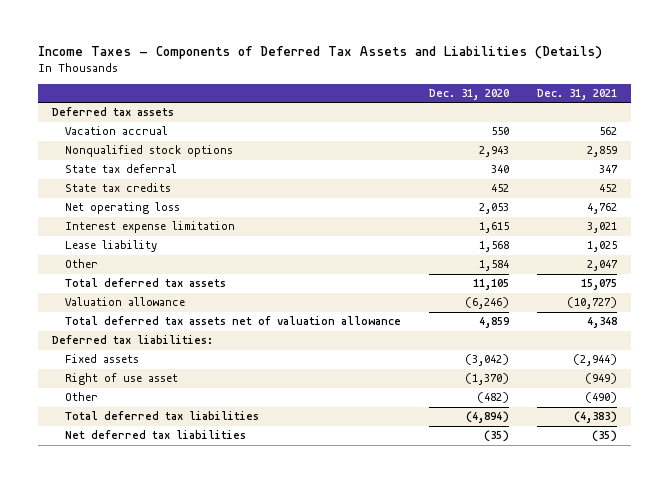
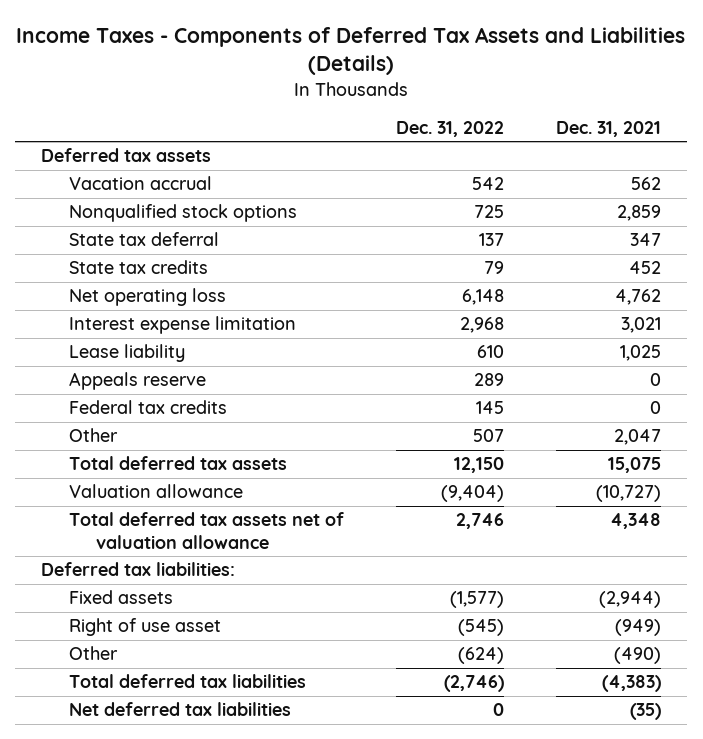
[429,89,510,101] Dec. 31, 2020 -> none
none -> [396,120,505,137] Dec. 31, 2022
none -> [68,372,206,391] Appeals reserve
none -> [68,400,227,415] Federal tax credits

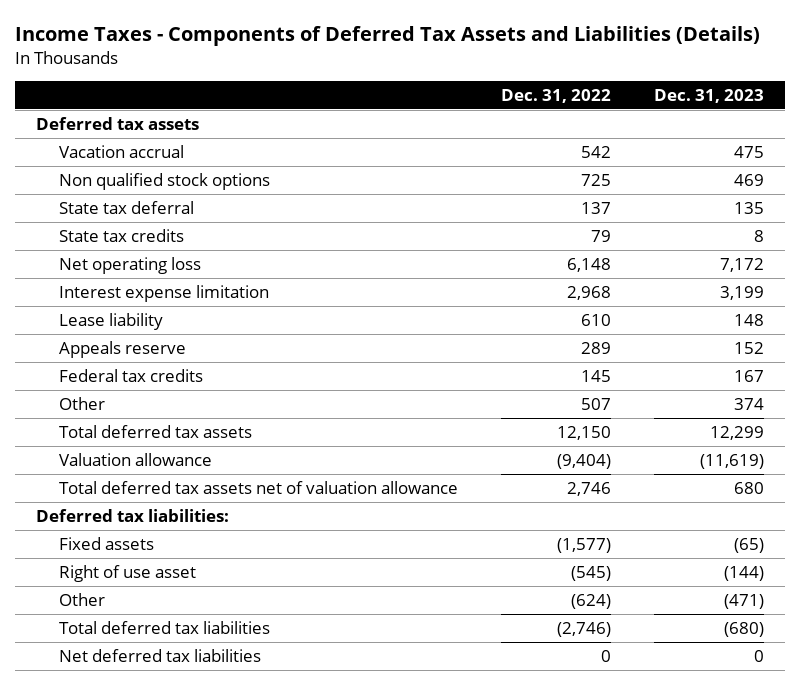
[556,120,662,137] Dec. 31, 2021 -> none
none -> [654,88,765,103] Dec. 31, 2023
[68,204,297,223] Nonqualified stock options -> [59,173,271,191] Non qualified stock options

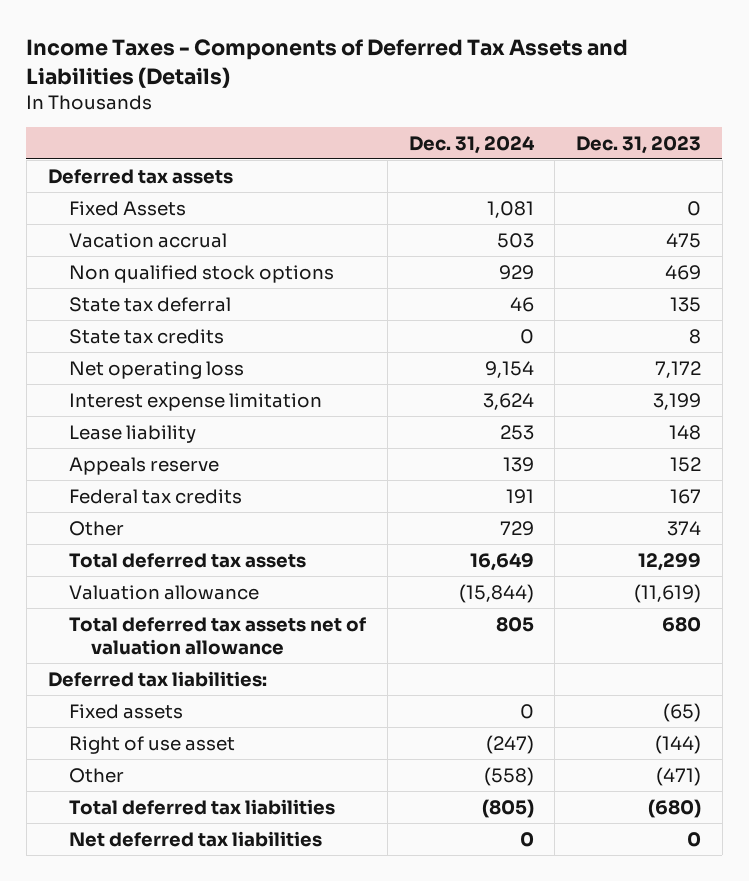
[501,88,612,103] Dec. 31, 2022 -> none
none -> [408,135,535,154] Dec. 31, 2024
none -> [69,200,187,216] Fixed Assets

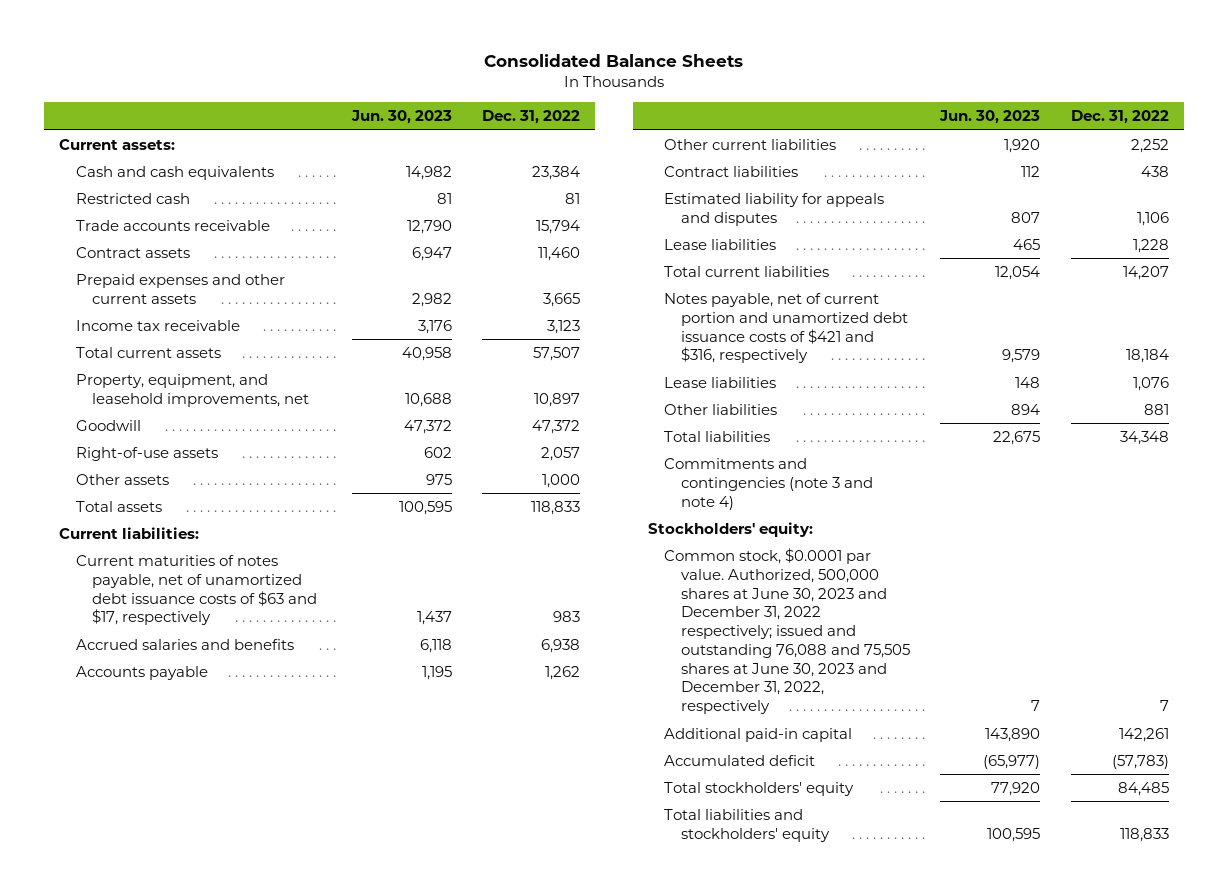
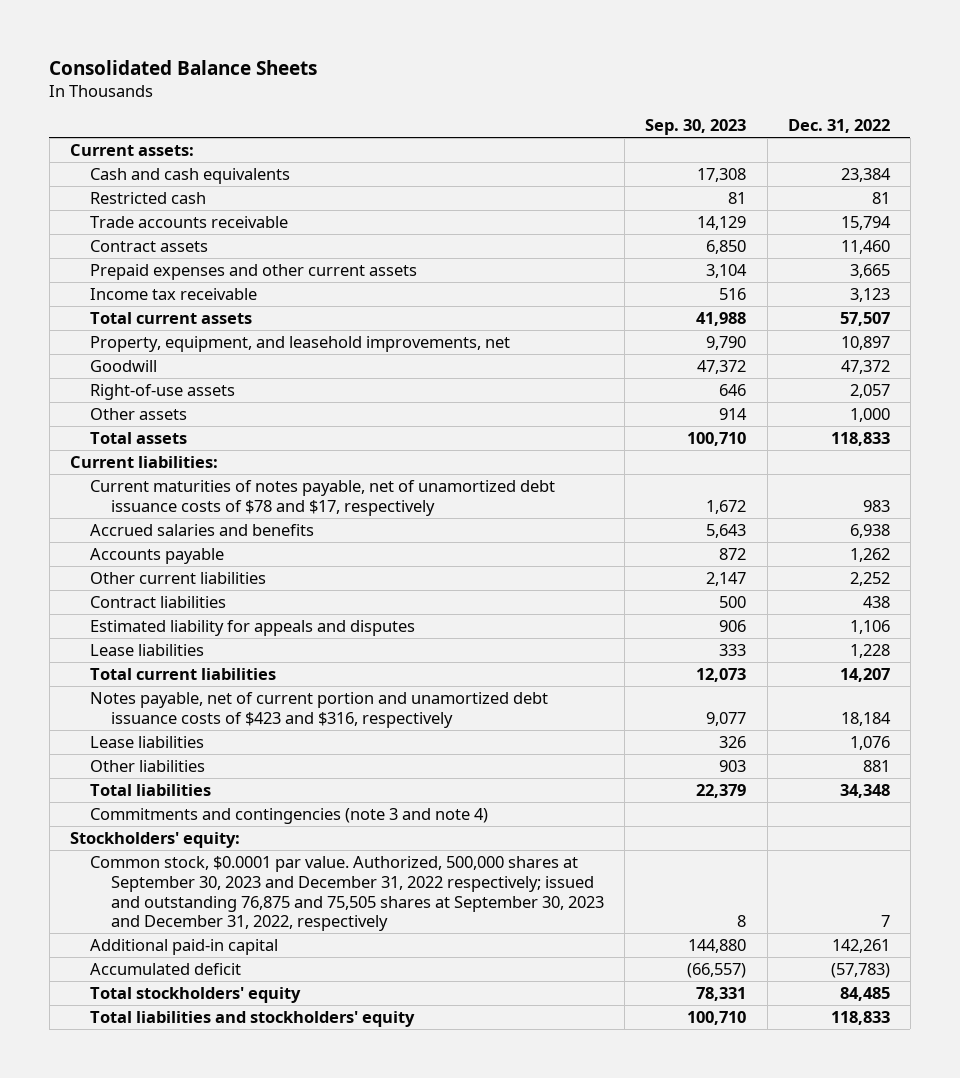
[350,110,452,125] Jun. 30, 2023 -> none
none -> [645,119,747,136] Sep. 30, 2023
[75,554,317,626] Current maturities of notes payable, net of unamortized debt issuance costs of $63 and $17, respectively -> [90,479,556,516] Current maturities of notes payable, net of unamortized debt issuance costs of $78 and $17, respectively
[664,292,908,364] Notes payable, net of current portion and unamortized debt issuance costs of $421 and $316, respectively -> [90,691,549,728] Notes payable, net of current portion and unamortized debt issuance costs of $423 and $316, respectively
[664,547,910,715] Common stock, $0.0001 par value. Authorized, 500,000 shares at June 30, 2023 and December 31, 2022 respectively; issued and outstanding 76,088 and 75,505 shares at June 30, 2023 and December 31, 2022, respectively -> [90,855,605,932] Common stock, $0.0001 par value. Authorized, 500,000 shares at September 30, 2023 and December 31, 2022 respectively; issued and outstanding 76,875 and 75,505 shares at September 30, 2023 and December 31, 2022, respectively

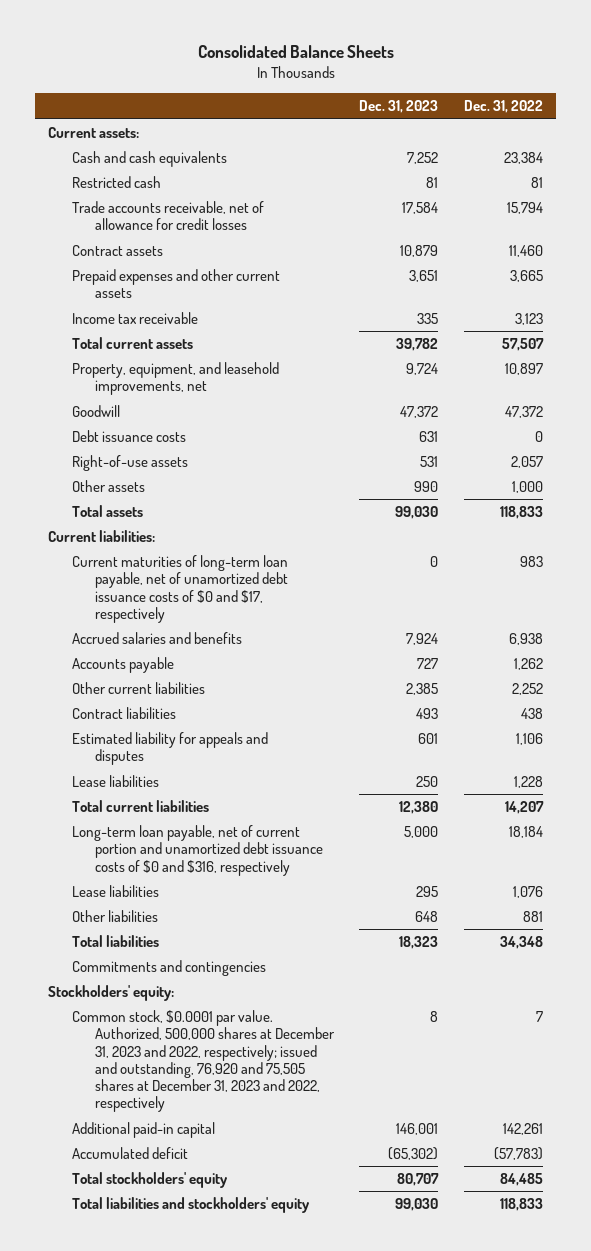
[645,119,747,136] Sep. 30, 2023 -> none
none -> [359,100,439,114] Dec. 31, 2023
[90,215,289,228] Trade accounts receivable -> [71,201,264,231] Trade accounts receivable, net of allowance for credit losses
none -> [71,430,186,443] Debt issuance costs
[90,479,556,516] Current maturities of notes payable, net of unamortized debt issuance costs of $78 and $17, respectively -> [71,555,289,623] Current maturities of long-term loan payable, net of unamortized debt issuance costs of $0 and $17, respectively
[90,691,549,728] Notes payable, net of current portion and unamortized debt issuance costs of $423 and $316, respectively -> [71,825,324,876] Long-term loan payable, net of current portion and unamortized debt issuance costs of $0 and $316, respectively
[90,807,489,824] Commitments and contingencies (note 3 and note 4) -> [71,960,266,977] Commitments and contingencies
[90,855,605,932] Common stock, $0.0001 par value. Authorized, 500,000 shares at September 30, 2023 and December 31, 2022 respectively; issued and outstanding 76,875 and 75,505 shares at September 30, 2023 and December 31, 2022, respectively -> [71,1010,336,1113] Common stock, $0.0001 par value. Authorized, 500,000 shares at December 31, 2023 and 2022, respectively; issued and outstanding, 76,920 and 75,505 shares at December 31, 2023 and 2022, respectively

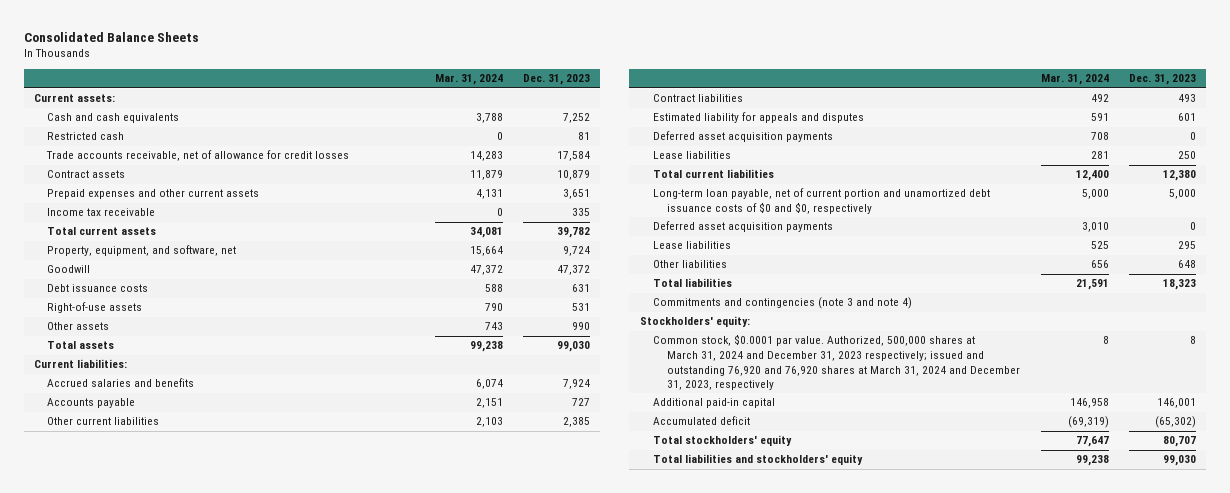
[463,100,543,114] Dec. 31, 2022 -> none
none -> [434,74,503,86] Mar. 31, 2024
[71,362,279,396] Property, equipment, and leasehold improvements, net -> [47,245,237,257] Property, equipment, and software, net
[71,555,289,623] Current maturities of long-term loan payable, net of unamortized debt issuance costs of $0 and $17, respectively -> none
none -> [653,131,834,143] Deferred asset acquisition payments
[71,825,324,876] Long-term loan payable, net of current portion and unamortized debt issuance costs of $0 and $316, respectively -> [653,188,991,215] Long-term loan payable, net of current portion and unamortized debt issuance costs of $0 and $0, respectively
none -> [653,221,834,233] Deferred asset acquisition payments
[71,960,266,977] Commitments and contingencies -> [653,297,913,310] Commitments and contingencies (note 3 and note 4)
[71,1010,336,1113] Common stock, $0.0001 par value. Authorized, 500,000 shares at December 31, 2023 and 2022, respectively; issued and outstanding, 76,920 and 75,505 shares at December 31, 2023 and 2022, respectively -> [653,334,1020,391] Common stock, $0.0001 par value. Authorized, 500,000 shares at March 31, 2024 and December 31, 2023 respectively; issued and outstanding 76,920 and 76,920 shares at March 31, 2024 and December 31, 2023, respectively

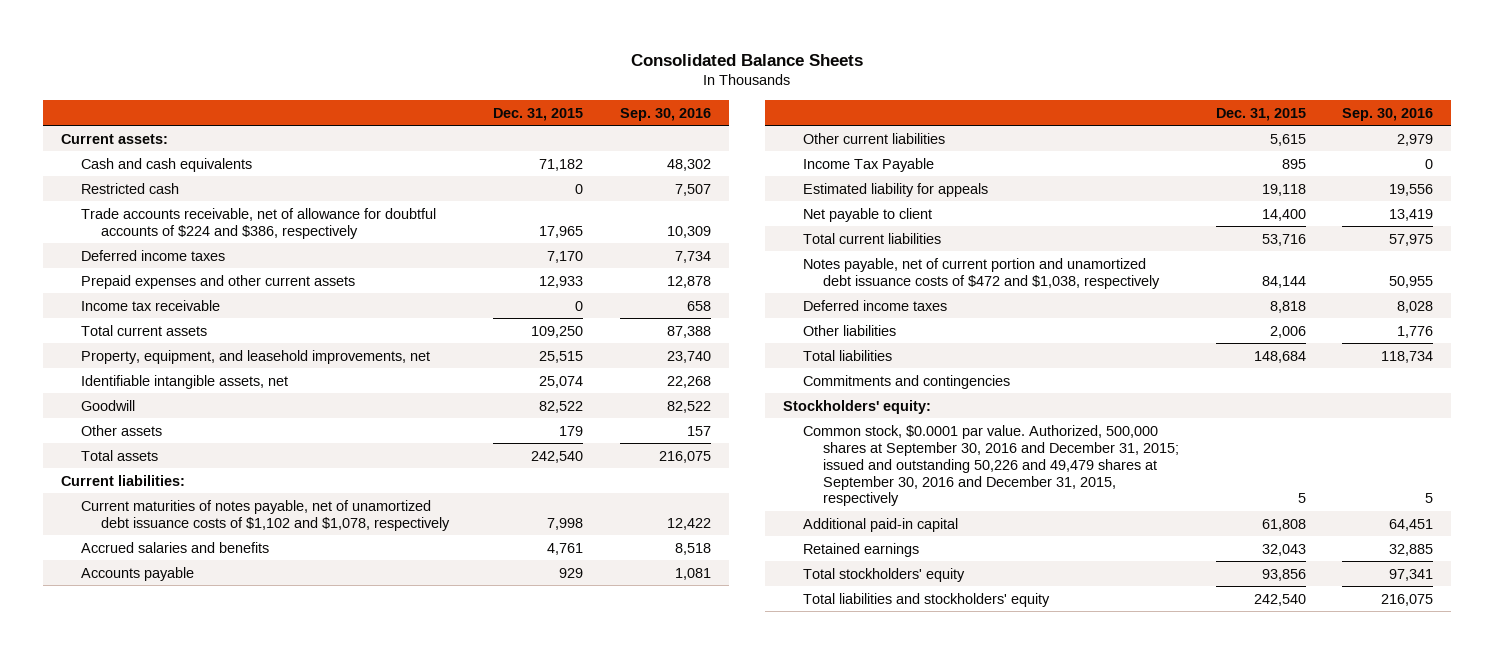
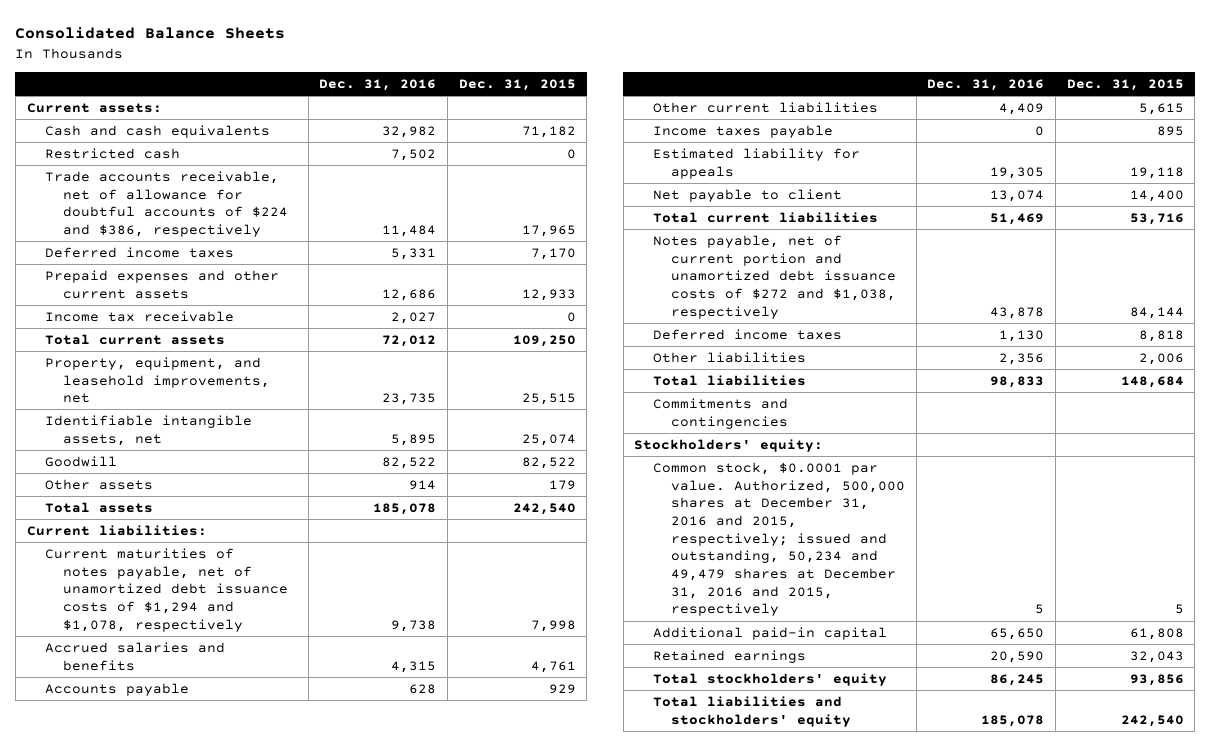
[619,107,711,121] Sep. 30, 2016 -> none
none -> [319,78,437,91] Dec. 31, 2016
[81,499,451,531] Current maturities of notes payable, net of unamortized debt issuance costs of $1,102 and $1,078, respectively -> [44,547,288,632] Current maturities of notes payable, net of unamortized debt issuance costs of $1,294 and $1,078, respectively
[803,157,935,172] Income Tax Payable -> [652,124,833,138] Income taxes payable
[803,257,1161,289] Notes payable, net of current portion and unamortized debt issuance costs of $472 and $1,038, respectively -> [652,234,896,319] Notes payable, net of current portion and unamortized debt issuance costs of $272 and $1,038, respectively
[803,424,1180,507] Common stock, $0.0001 par value. Authorized, 500,000 shares at September 30, 2016 and December 31, 2015; issued and outstanding 50,226 and 49,479 shares at September 30, 2016 and December 31, 2015, respectively -> [652,461,905,617] Common stock, $0.0001 par value. Authorized, 500,000 shares at December 31, 2016 and 2015, respectively; issued and outstanding, 50,234 and 49,479 shares at December 31, 2016 and 2015, respectively

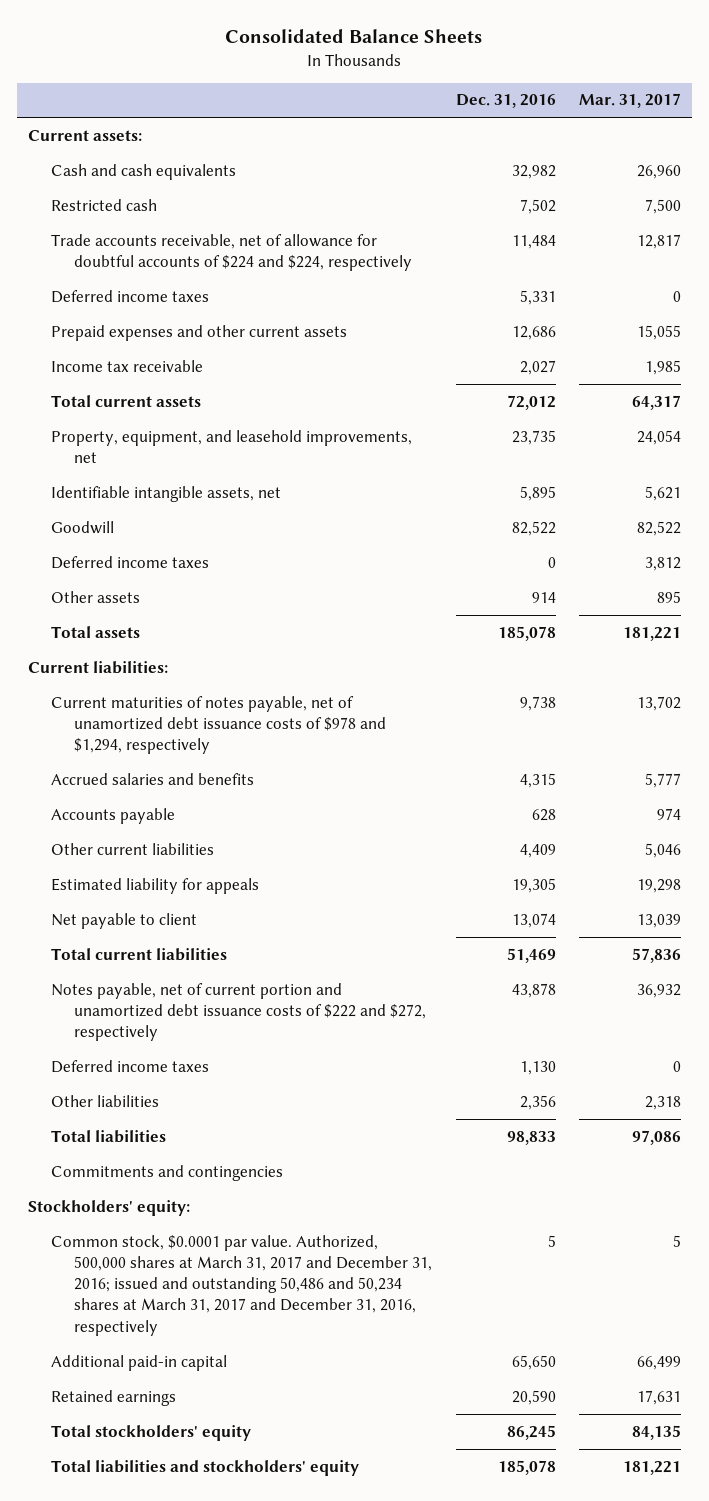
[458,78,576,91] Dec. 31, 2015 -> none
none -> [578,93,681,109] Mar. 31, 2017
[44,170,288,237] Trade accounts receivable, net of allowance for doubtful accounts of $224 and $386, respectively -> [51,233,413,272] Trade accounts receivable, net of allowance for doubtful accounts of $224 and $224, respectively
none -> [51,555,210,569] Deferred income taxes
[44,547,288,632] Current maturities of notes payable, net of unamortized debt issuance costs of $1,294 and $1,078, respectively -> [51,695,387,755] Current maturities of notes payable, net of unamortized debt issuance costs of $978 and $1,294, respectively
[652,124,833,138] Income taxes payable -> none
[652,234,896,319] Notes payable, net of current portion and unamortized debt issuance costs of $272 and $1,038, respectively -> [51,982,427,1042] Notes payable, net of current portion and unamortized debt issuance costs of $222 and $272, respectively
[652,461,905,617] Common stock, $0.0001 par value. Authorized, 500,000 shares at December 31, 2016 and 2015, respectively; issued and outstanding, 50,234 and 49,479 shares at December 31, 2016 and 2015, respectively -> [51,1234,433,1336] Common stock, $0.0001 par value. Authorized, 500,000 shares at March 31, 2017 and December 31, 2016; issued and outstanding 50,486 and 50,234 shares at March 31, 2017 and December 31, 2016, respectively

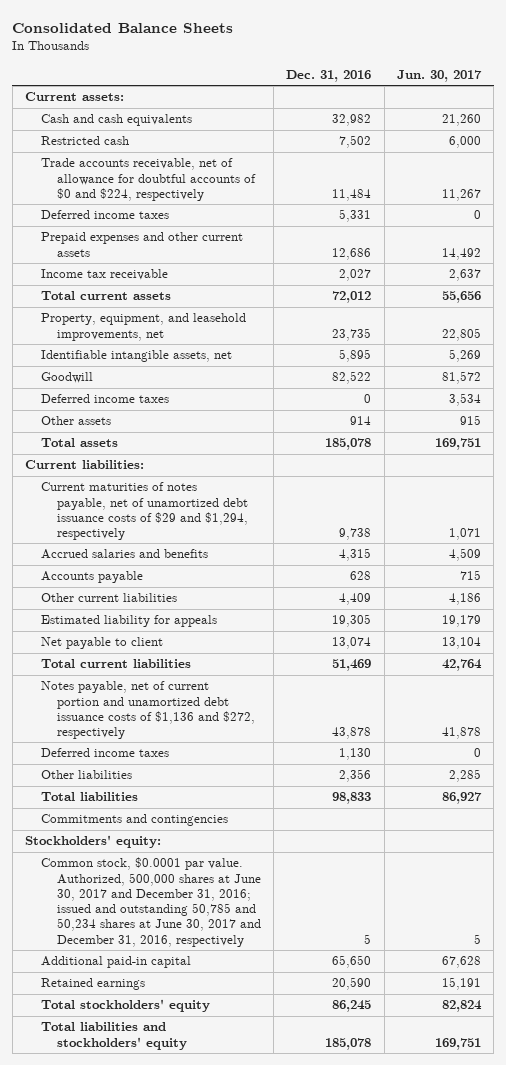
[578,93,681,109] Mar. 31, 2017 -> none
none -> [396,69,482,82] Jun. 30, 2017
[51,233,413,272] Trade accounts receivable, net of allowance for doubtful accounts of $224 and $224, respectively -> [41,158,257,201] Trade accounts receivable, net of allowance for doubtful accounts of $0 and $224, respectively
[51,695,387,755] Current maturities of notes payable, net of unamortized debt issuance costs of $978 and $1,294, respectively -> [41,482,249,541] Current maturities of notes payable, net of unamortized debt issuance costs of $29 and $1,294, respectively
[51,982,427,1042] Notes payable, net of current portion and unamortized debt issuance costs of $222 and $272, respectively -> [41,681,256,740] Notes payable, net of current portion and unamortized debt issuance costs of $1,136 and $272, respectively
[51,1234,433,1336] Common stock, $0.0001 par value. Authorized, 500,000 shares at March 31, 2017 and December 31, 2016; issued and outstanding 50,486 and 50,234 shares at March 31, 2017 and December 31, 2016, respectively -> [41,857,262,947] Common stock, $0.0001 par value. Authorized, 500,000 shares at June 30, 2017 and December 31, 2016; issued and outstanding 50,785 and 50,234 shares at June 30, 2017 and December 31, 2016, respectively

